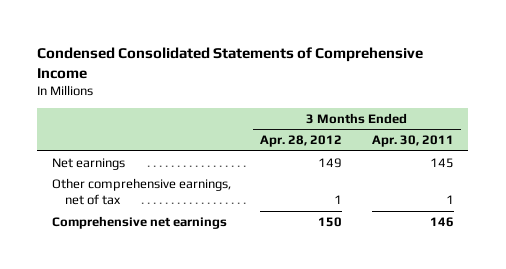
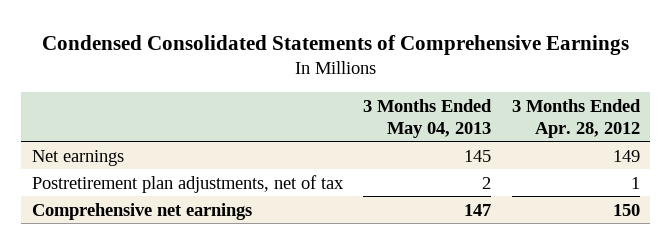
[37,46,424,79] Condensed Consolidated Statements of Comprehensive Income -> [41,34,629,55] Condensed Consolidated Statements of Comprehensive Earnings
[371,135,454,148] Apr. 30, 2011 -> none
none -> [363,99,493,138] 3 Months Ended May 04, 2013
[52,177,232,206] Other comprehensive earnings, net of tax -> none
none -> [31,174,344,193] Postretirement plan adjustments, net of tax

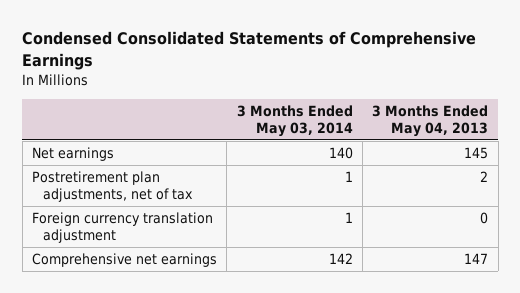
[511,99,641,138] 3 Months Ended Apr. 28, 2012 -> none
none -> [236,105,353,138] 3 Months Ended May 03, 2014
none -> [32,212,214,244] Foreign currency translation adjustment

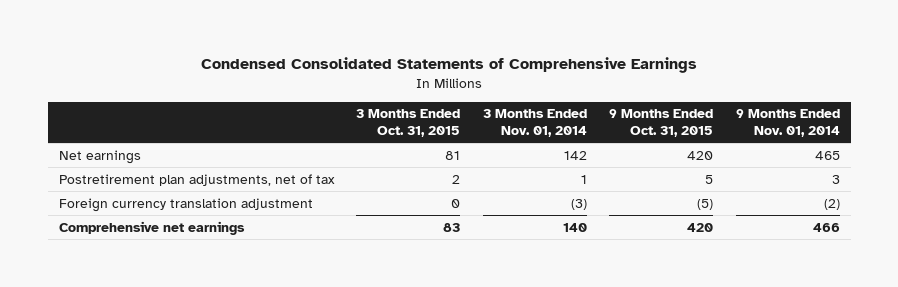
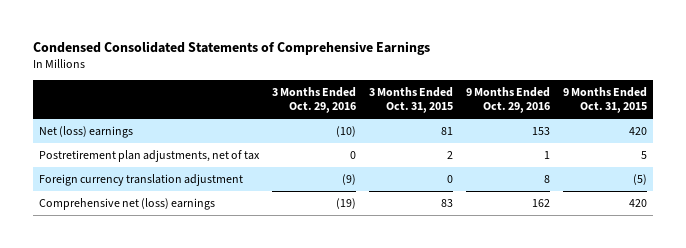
[482,109,587,137] 3 Months Ended Nov. 01, 2014 -> none
[735,109,840,137] 9 Months Ended Nov. 01, 2014 -> none
none -> [272,87,357,114] 3 Months Ended Oct. 29, 2016
none -> [465,87,550,114] 9 Months Ended Oct. 29, 2016
[58,149,141,164] Net earnings -> [39,125,134,138] Net (loss) earnings
[58,220,245,235] Comprehensive net earnings -> [39,197,216,210] Comprehensive net (loss) earnings

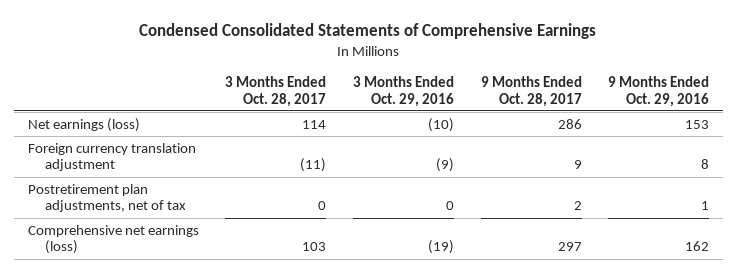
[368,87,453,114] 3 Months Ended Oct. 31, 2015 -> none
[562,87,647,114] 9 Months Ended Oct. 31, 2015 -> none
none -> [225,75,327,107] 3 Months Ended Oct. 28, 2017
none -> [480,75,582,107] 9 Months Ended Oct. 28, 2017
[39,125,134,138] Net (loss) earnings -> [27,117,140,132] Net earnings (loss)
[39,149,261,162] Postretirement plan adjustments, net of tax -> [27,183,186,213] Postretirement plan adjustments, net of tax
[39,197,216,210] Comprehensive net (loss) earnings -> [27,224,199,255] Comprehensive net earnings (loss)

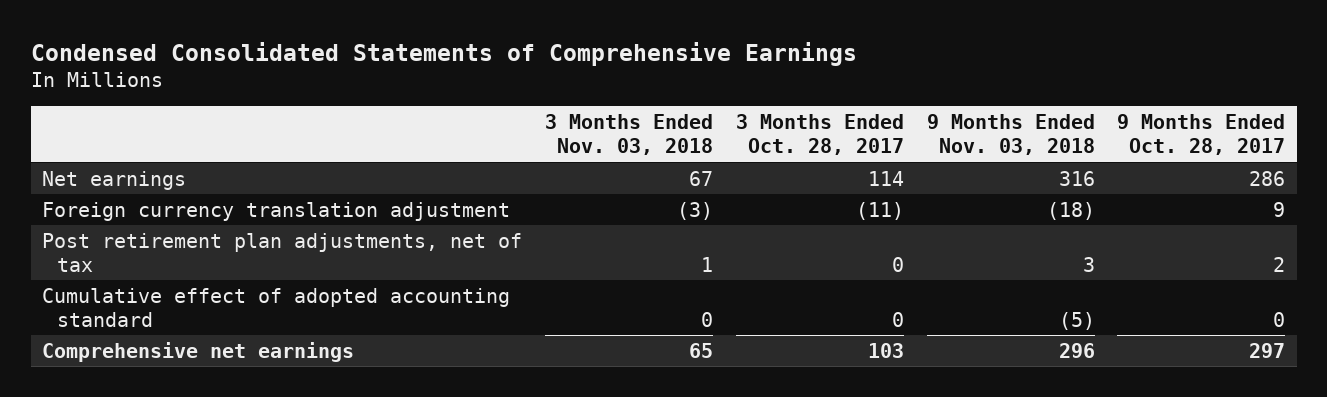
[352,75,454,107] 3 Months Ended Oct. 29, 2016 -> none
[608,75,710,107] 9 Months Ended Oct. 29, 2016 -> none
none -> [544,113,713,156] 3 Months Ended Nov. 03, 2018
none -> [926,113,1095,156] 9 Months Ended Nov. 03, 2018
[27,117,140,132] Net earnings (loss) -> [41,170,186,190] Net earnings
[27,183,186,213] Postretirement plan adjustments, net of tax -> [41,232,522,272] Post retirement plan adjustments, net of tax
none -> [41,287,510,327] Cumulative effect of adopted accounting standard
[27,224,199,255] Comprehensive net earnings (loss) -> [41,341,354,362] Comprehensive net earnings

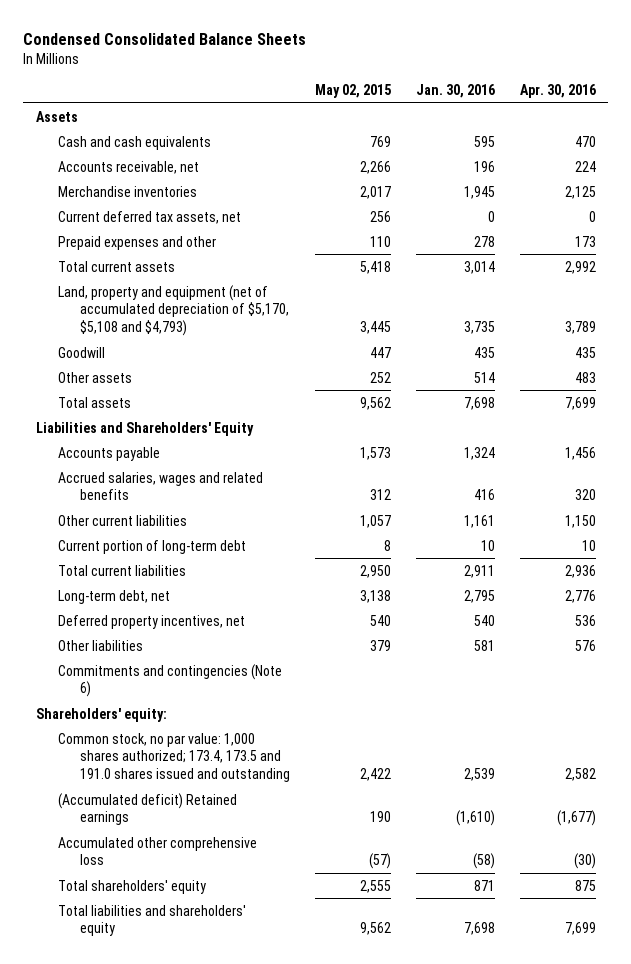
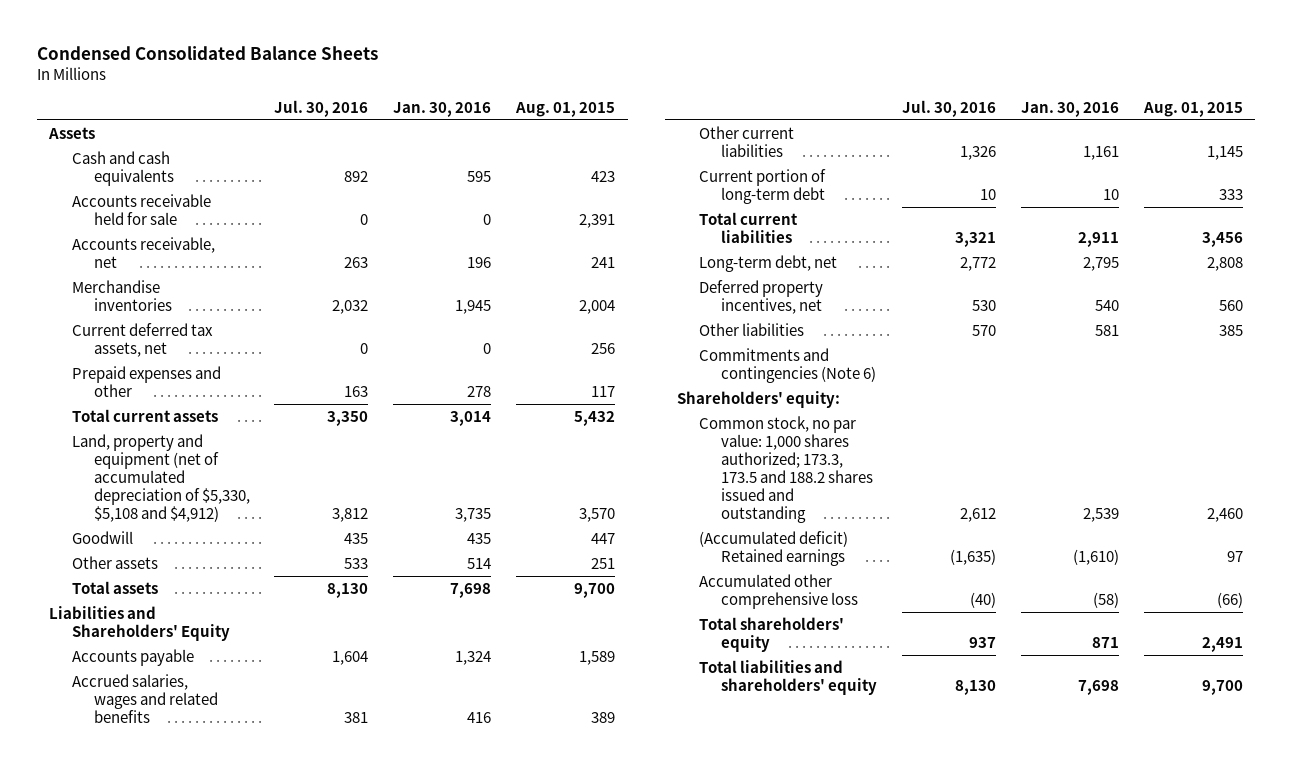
[314,84,391,99] May 02, 2015 -> none
[519,84,596,99] Apr. 30, 2016 -> none
none -> [274,99,369,117] Jul. 30, 2016
none -> [515,101,616,117] Aug. 01, 2015
none -> [71,193,211,225] Accounts receivable held for sale
[57,284,289,336] Land, property and equipment (net of accumulated depreciation of $5,170, $5,108 and $4,793) -> [71,433,250,522] Land, property and equipment (net of accumulated depreciation of $5,330, $5,108 and $4,912)
[57,732,290,782] Common stock, no par value: 1,000 shares authorized; 173.4, 173.5 and 191.0 shares issued and outstanding -> [699,415,874,523] Common stock, no par value: 1,000 shares authorized; 173.3, 173.5 and 188.2 shares issued and outstanding

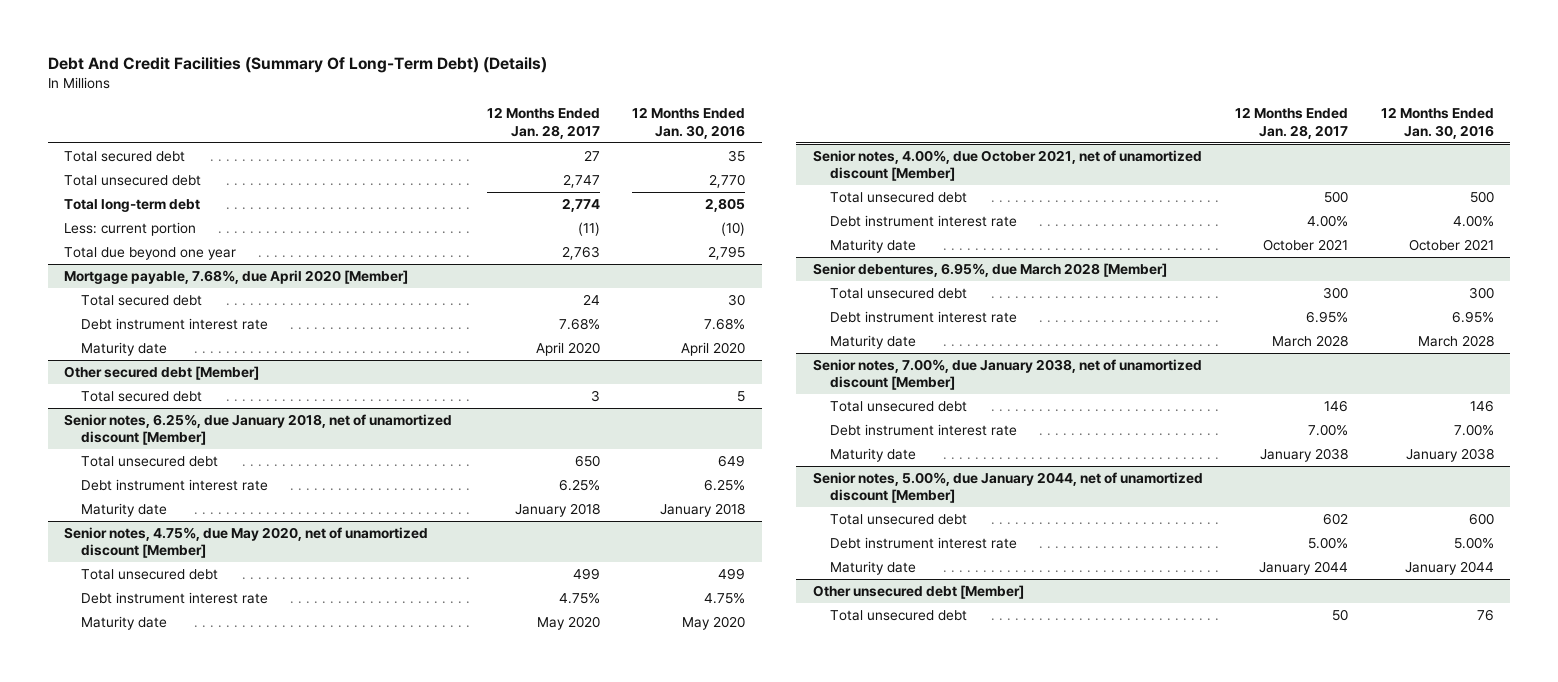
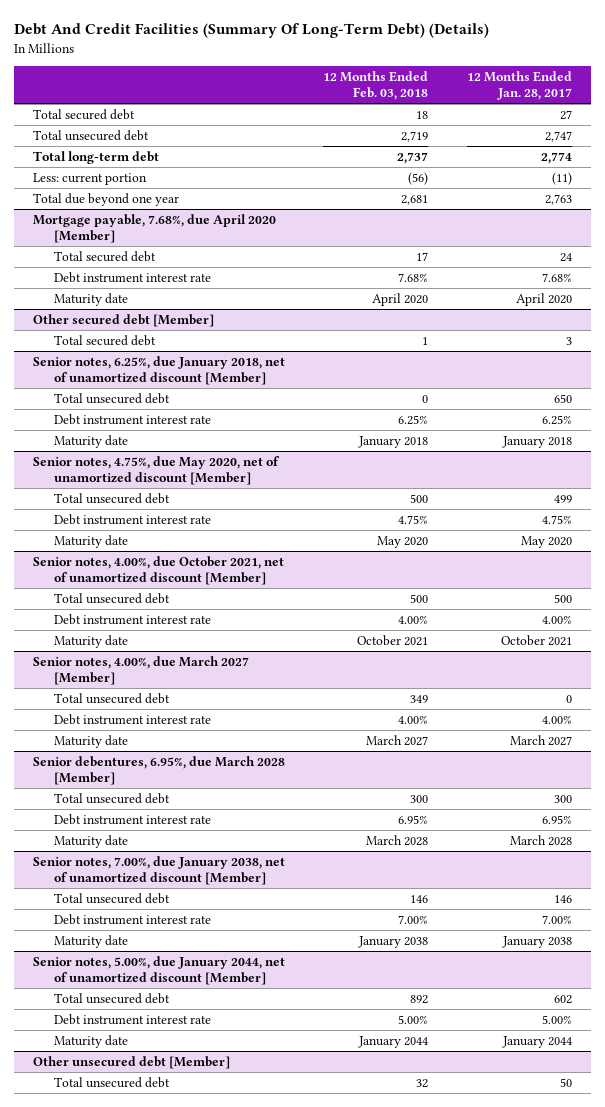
[632,107,746,139] 12 Months Ended Jan. 30, 2016 -> none
none -> [323,71,429,101] 12 Months Ended Feb. 03, 2018
none -> [32,655,249,686] Senior notes, 4.00%, due March 2027 [Member]
none -> [53,692,170,704] Total unsecured debt
none -> [53,713,211,725] Debt instrument interest rate
none -> [53,734,128,748] Maturity date

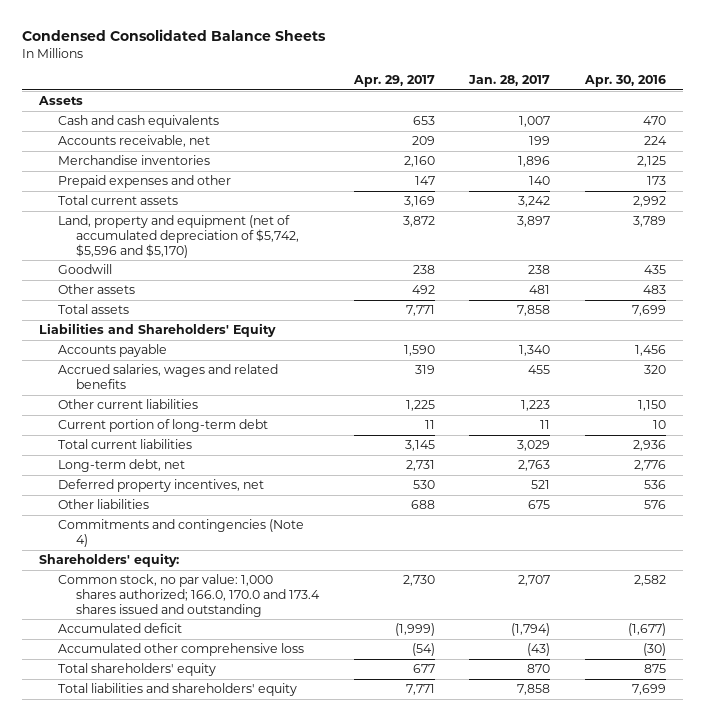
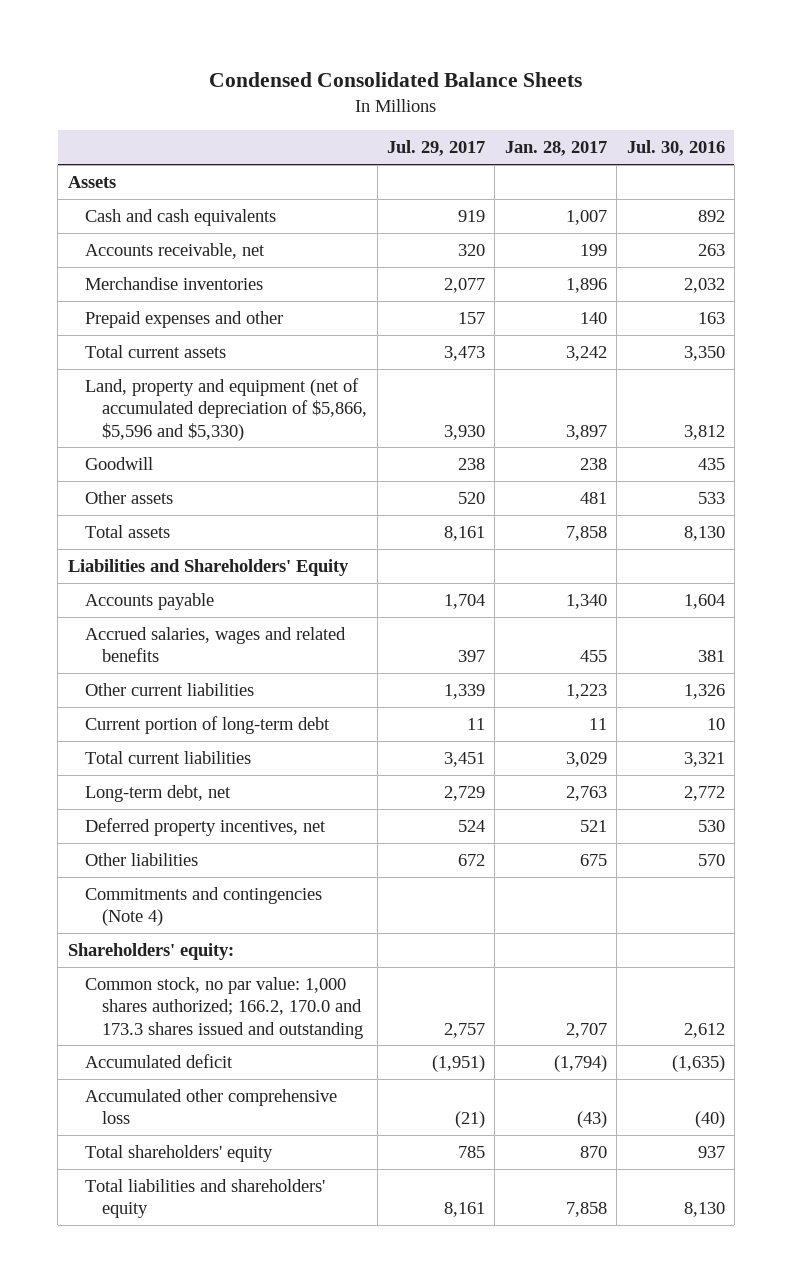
[352,75,435,88] Apr. 29, 2017 -> none
[583,75,666,88] Apr. 30, 2016 -> none
none -> [386,140,485,157] Jul. 29, 2017
none -> [626,140,725,157] Jul. 30, 2016
[57,215,300,258] Land, property and equipment (net of accumulated depreciation of $5,742, $5,596 and $5,170) -> [85,378,368,441] Land, property and equipment (net of accumulated depreciation of $5,866, $5,596 and $5,330)
[57,574,321,617] Common stock, no par value: 1,000 shares authorized; 166.0, 170.0 and 173.4 shares issued and outstanding -> [85,977,364,1039] Common stock, no par value: 1,000 shares authorized; 166.2, 170.0 and 173.3 shares issued and outstanding

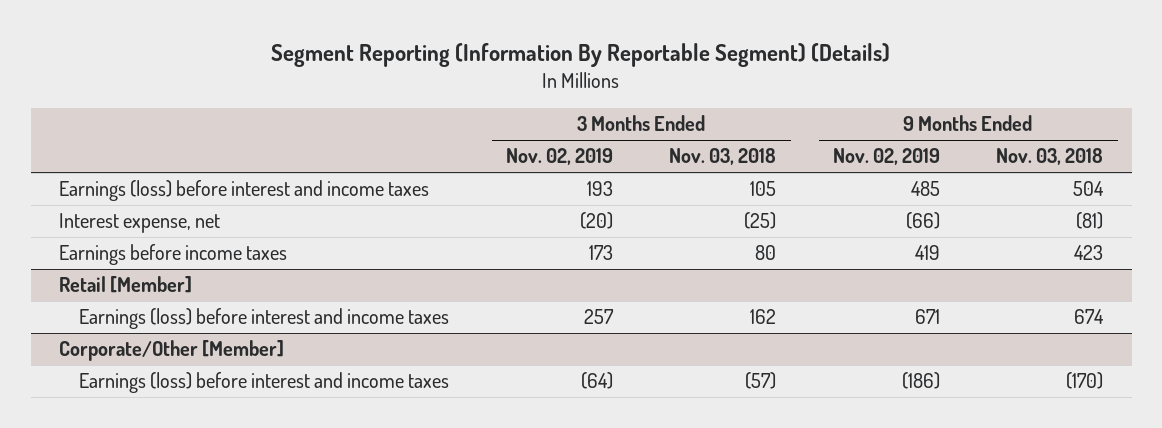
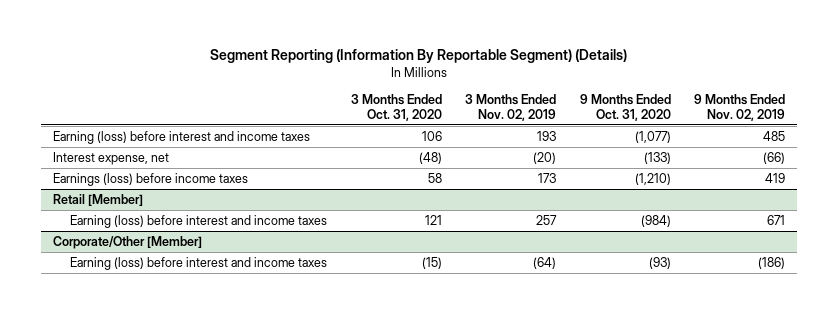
[669,148,777,166] Nov. 03, 2018 -> none
[996,148,1104,166] Nov. 03, 2018 -> none
none -> [350,94,442,121] 3 Months Ended Oct. 31, 2020
none -> [579,94,671,121] 9 Months Ended Oct. 31, 2020
[58,180,429,202] Earnings (loss) before interest and income taxes -> [52,130,310,144] Earning (loss) before interest and income taxes
[58,244,287,266] Earnings before income taxes -> [52,172,248,186] Earnings (loss) before income taxes
[79,308,450,330] Earnings (loss) before interest and income taxes -> [70,214,328,228] Earning (loss) before interest and income taxes
[79,372,450,394] Earnings (loss) before interest and income taxes -> [70,256,328,270] Earning (loss) before interest and income taxes

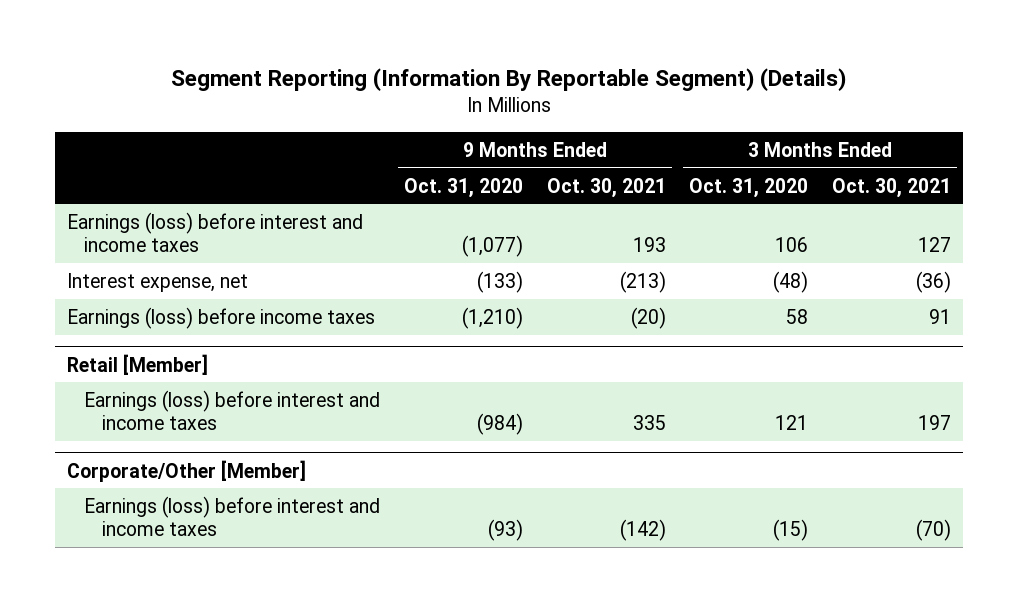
[465,94,557,121] 3 Months Ended Nov. 02, 2019 -> none
[694,94,786,121] 9 Months Ended Nov. 02, 2019 -> none
none -> [546,177,666,198] Oct. 30, 2021
none -> [831,177,951,198] Oct. 30, 2021
[52,130,310,144] Earning (loss) before interest and income taxes -> [66,211,363,253] Earnings (loss) before interest and income taxes
[70,214,328,228] Earning (loss) before interest and income taxes -> [84,389,381,431] Earnings (loss) before interest and income taxes
[70,256,328,270] Earning (loss) before interest and income taxes -> [84,495,381,537] Earnings (loss) before interest and income taxes

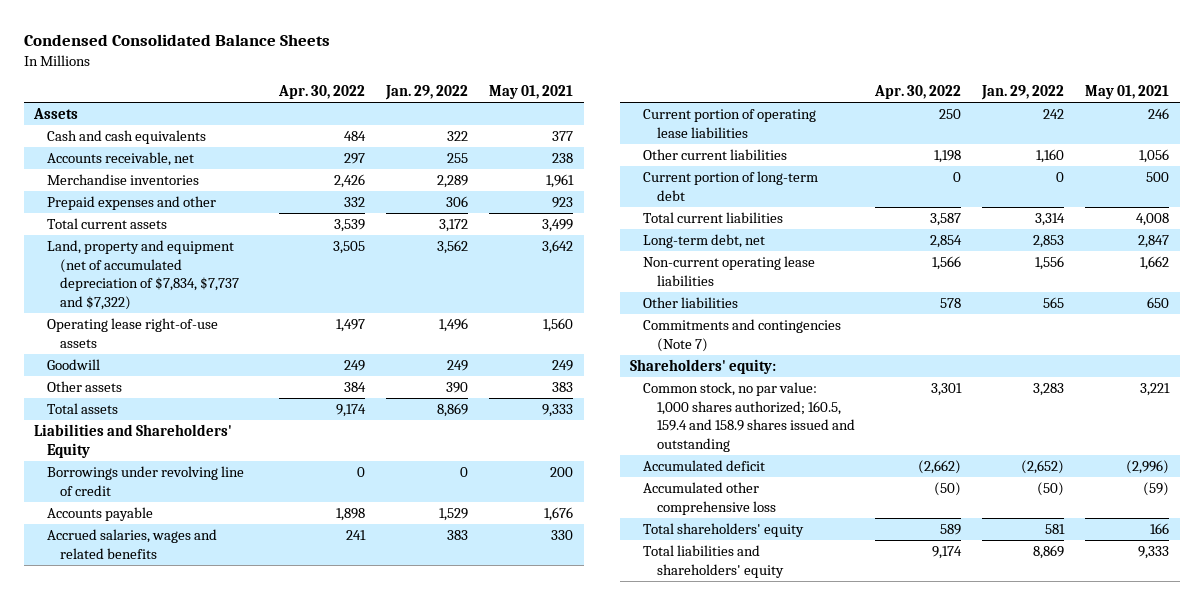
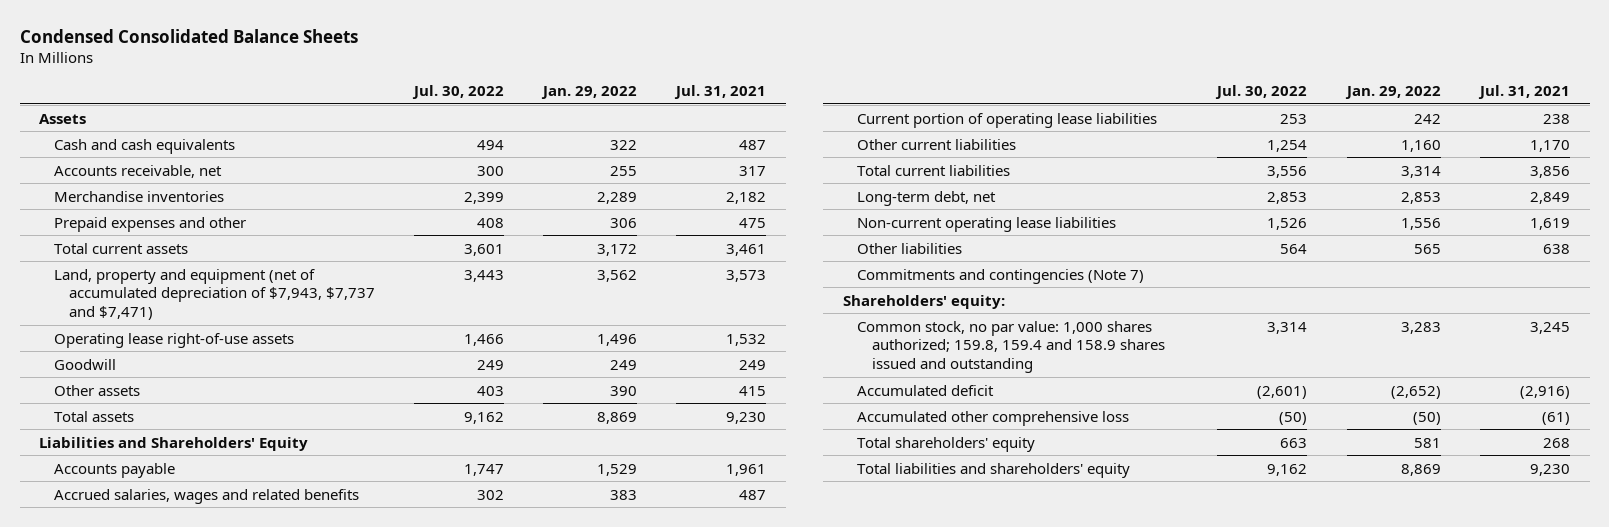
[278,85,366,100] Apr. 30, 2022 -> none
[489,85,574,100] May 01, 2021 -> none
none -> [411,85,504,100] Jul. 30, 2022
none -> [674,85,767,100] Jul. 31, 2021
[47,240,240,310] Land, property and equipment (net of accumulated depreciation of $7,834, $7,737 and $7,322) -> [53,268,375,321] Land, property and equipment (net of accumulated depreciation of $7,943, $7,737 and $7,471)
[47,466,245,496] Borrowings under revolving line of credit -> none
[643,171,819,201] Current portion of long-term debt -> none
[643,382,855,452] Common stock, no par value: 1,000 shares authorized; 160.5, 159.4 and 158.9 shares issued and outstanding -> [857,320,1166,374] Common stock, no par value: 1,000 shares authorized; 159.8, 159.4 and 158.9 shares issued and outstanding

